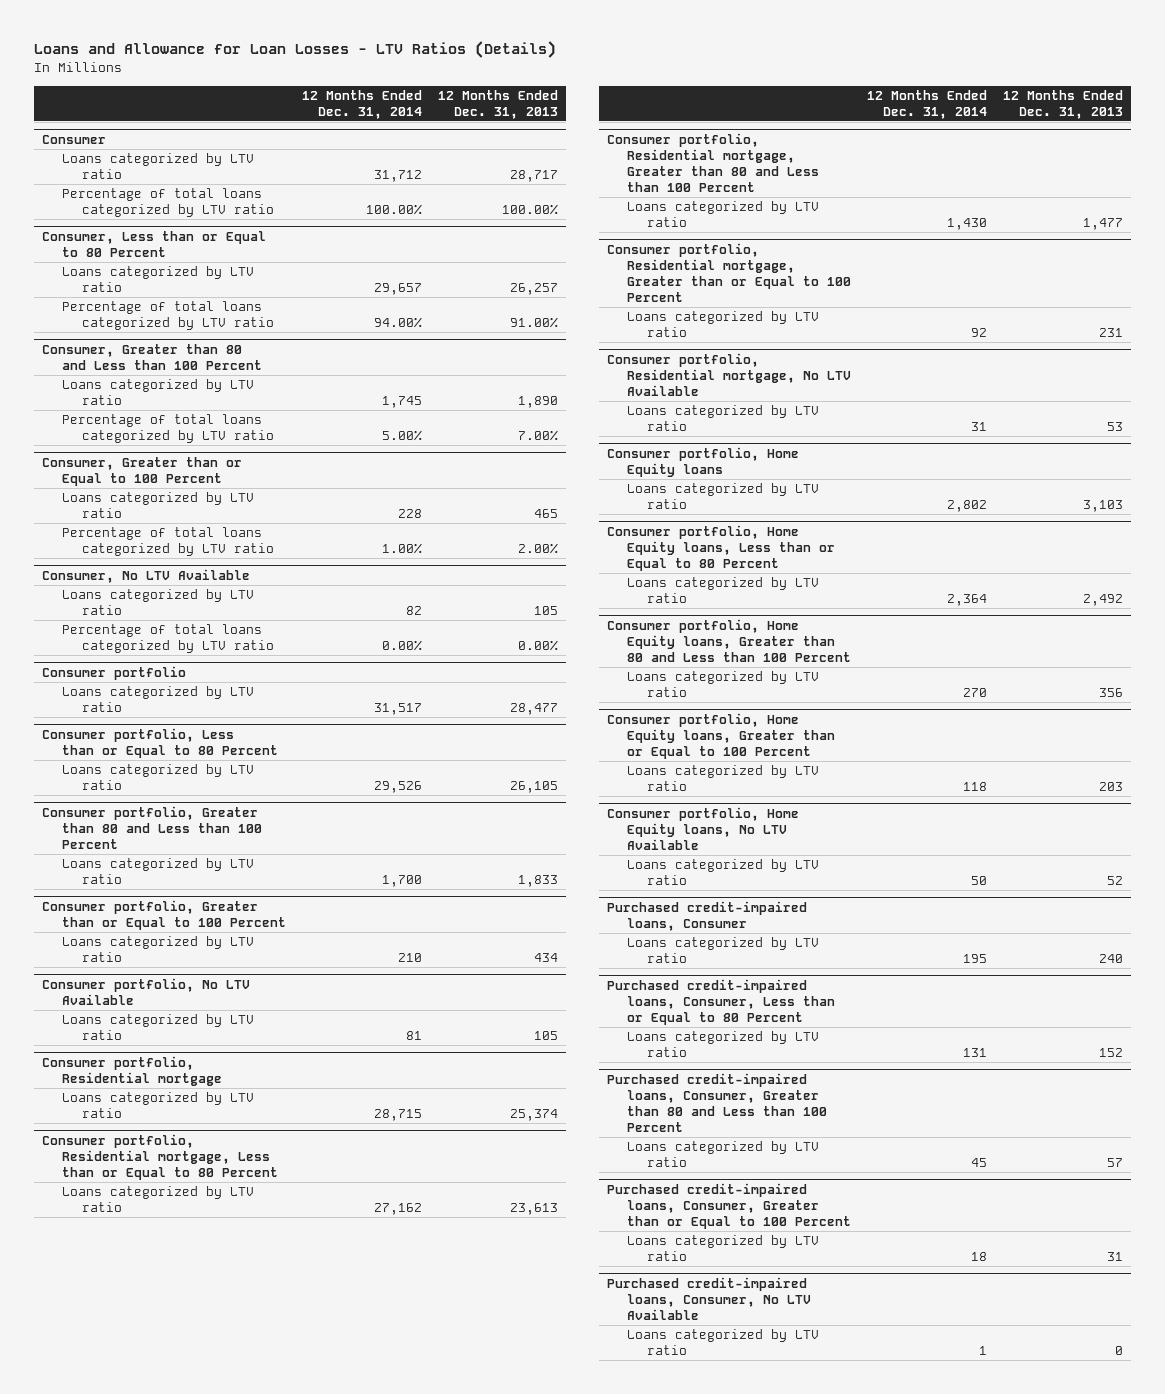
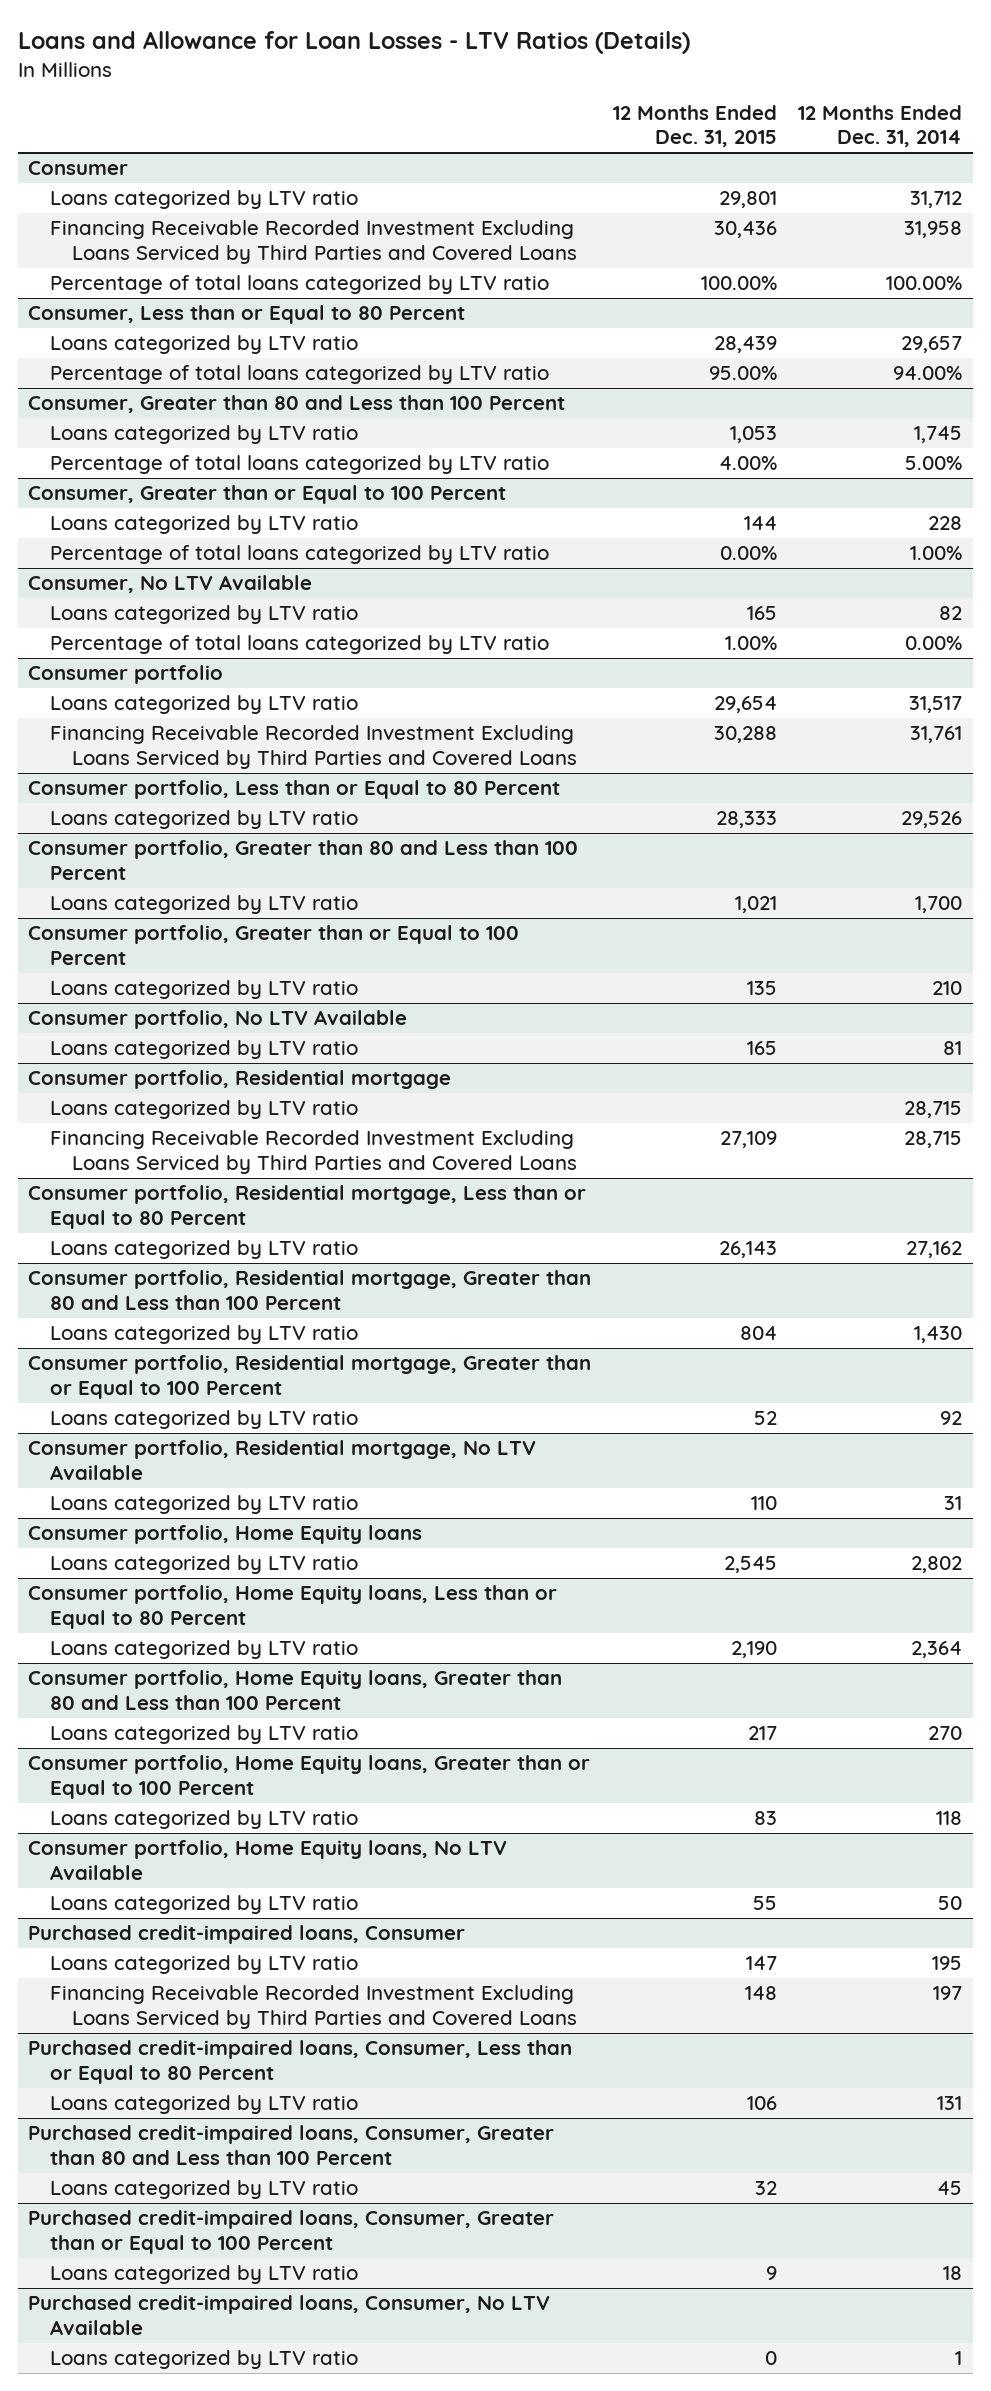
[438,89,559,119] 12 Months Ended Dec. 31, 2013 -> none
none -> [612,104,777,148] 12 Months Ended Dec. 31, 2015
none -> [50,220,578,264] Financing Receivable Recorded Investment Excluding Loans Serviced by Third Parties and Covered Loans
none -> [50,725,578,769] Financing Receivable Recorded Investment Excluding Loans Serviced by Third Parties and Covered Loans
none -> [50,1130,578,1174] Financing Receivable Recorded Investment Excluding Loans Serviced by Third Parties and Covered Loans
none -> [50,1985,578,2029] Financing Receivable Recorded Investment Excluding Loans Serviced by Third Parties and Covered Loans

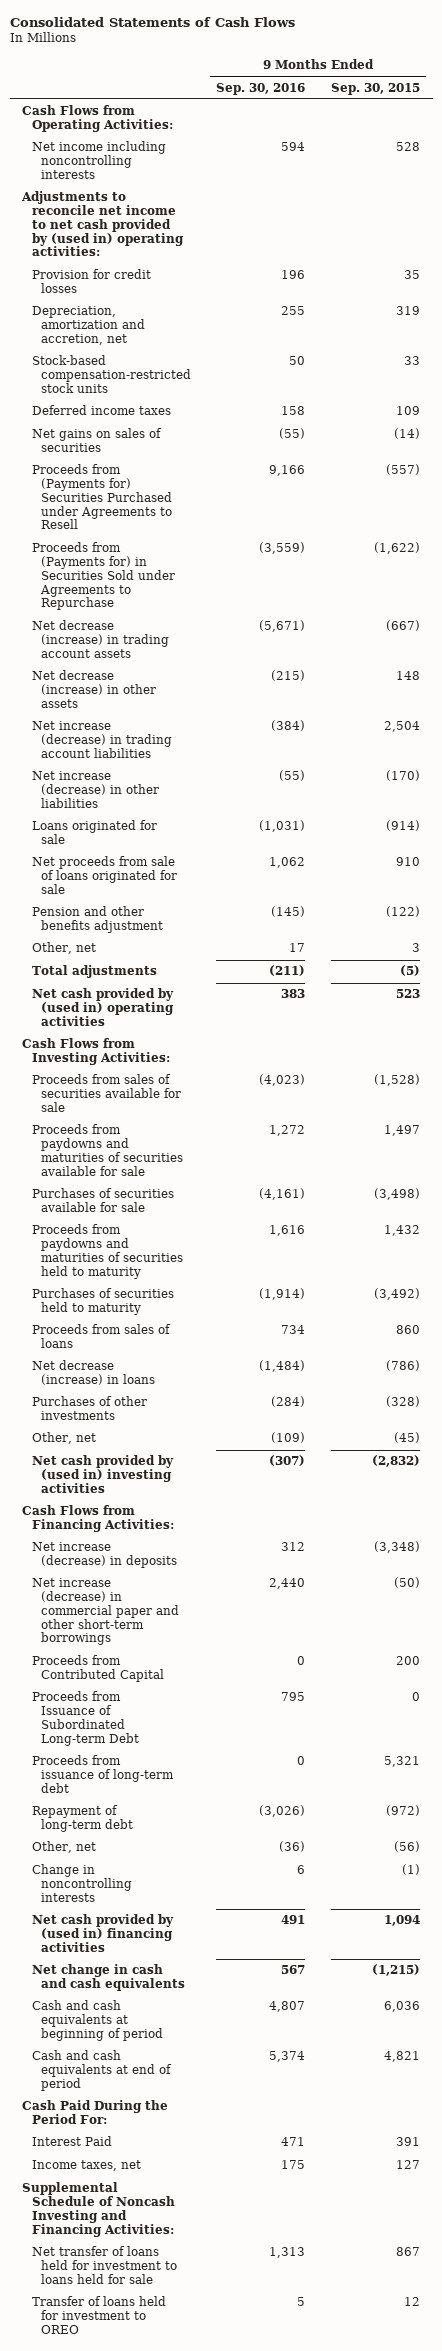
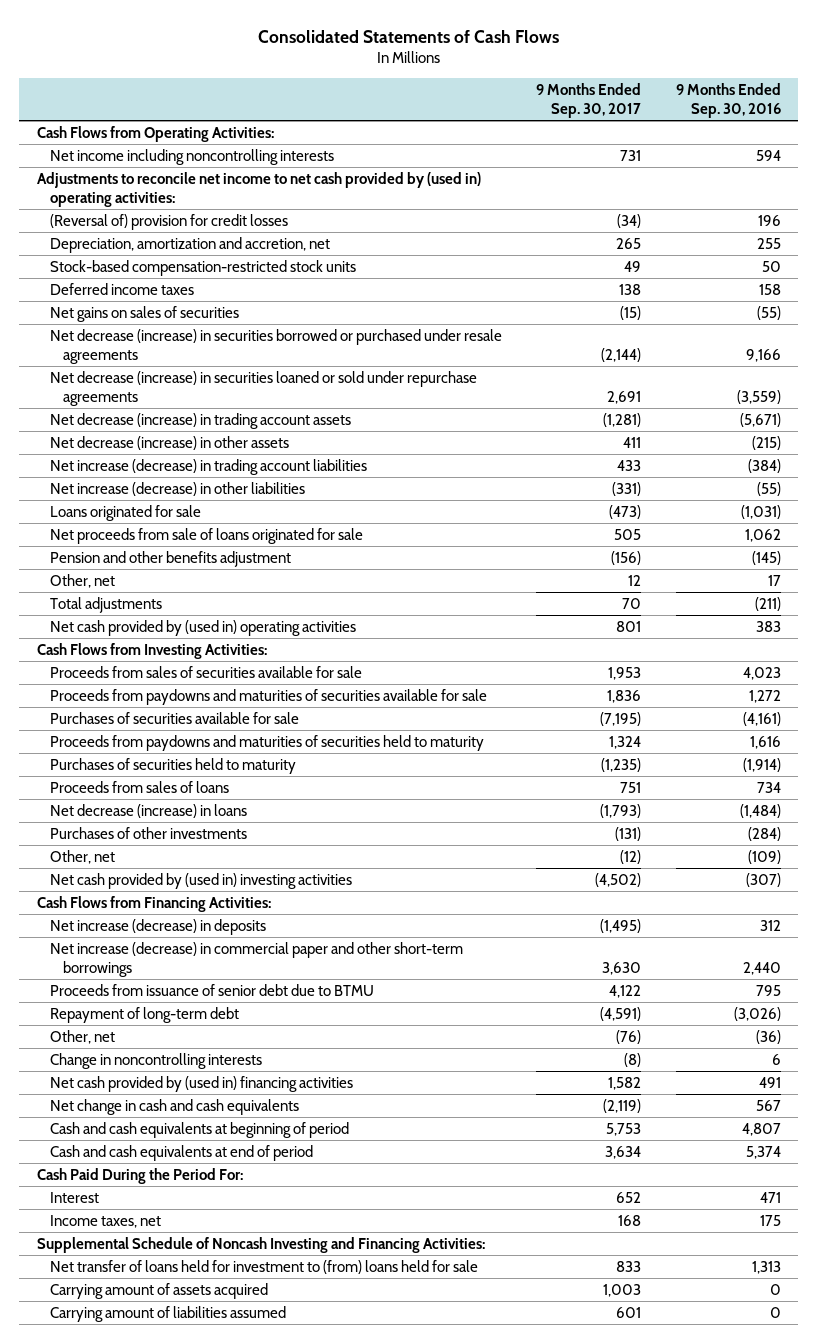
[330,82,420,95] Sep. 30, 2015 -> none
none -> [536,83,642,119] 9 Months Ended Sep. 30, 2017
[31,269,151,294] Provision for credit losses -> [49,213,288,230] (Reversal of) provision for credit losses
[31,464,172,530] Proceeds from (Payments for) Securities Purchased under Agreements to Resell -> [49,328,502,364] Net decrease (increase) in securities borrowed or purchased under resale agreements
[31,542,175,611] Proceeds from (Payments for) in Securities Sold under Agreements to Repurchase -> [49,370,477,406] Net decrease (increase) in securities loaned or sold under repurchase agreements
[259,1074,306,1087] (4,023) -> [742,666,781,680] 4,023
[31,1655,164,1683] Proceeds from Contributed Capital -> none
[31,1755,174,1793] Proceeds from issuance of long-term debt -> none
[31,1691,139,1746] Proceeds from Issuance of Subordinated Long-term Debt -> [49,983,374,996] Proceeds from issuance of senior debt due to BTMU
[31,2136,112,2147] Interest Paid -> [49,1191,99,1203] Interest
[31,2296,166,2334] Transfer of loans held for investment to OREO -> none
[31,2246,177,2284] Net transfer of loans held for investment to loans held for sale -> [49,1259,478,1274] Net transfer of loans held for investment to (from) loans held for sale
none -> [49,1282,268,1299] Carrying amount of assets acquired
none -> [49,1305,286,1322] Carrying amount of liabilities assumed

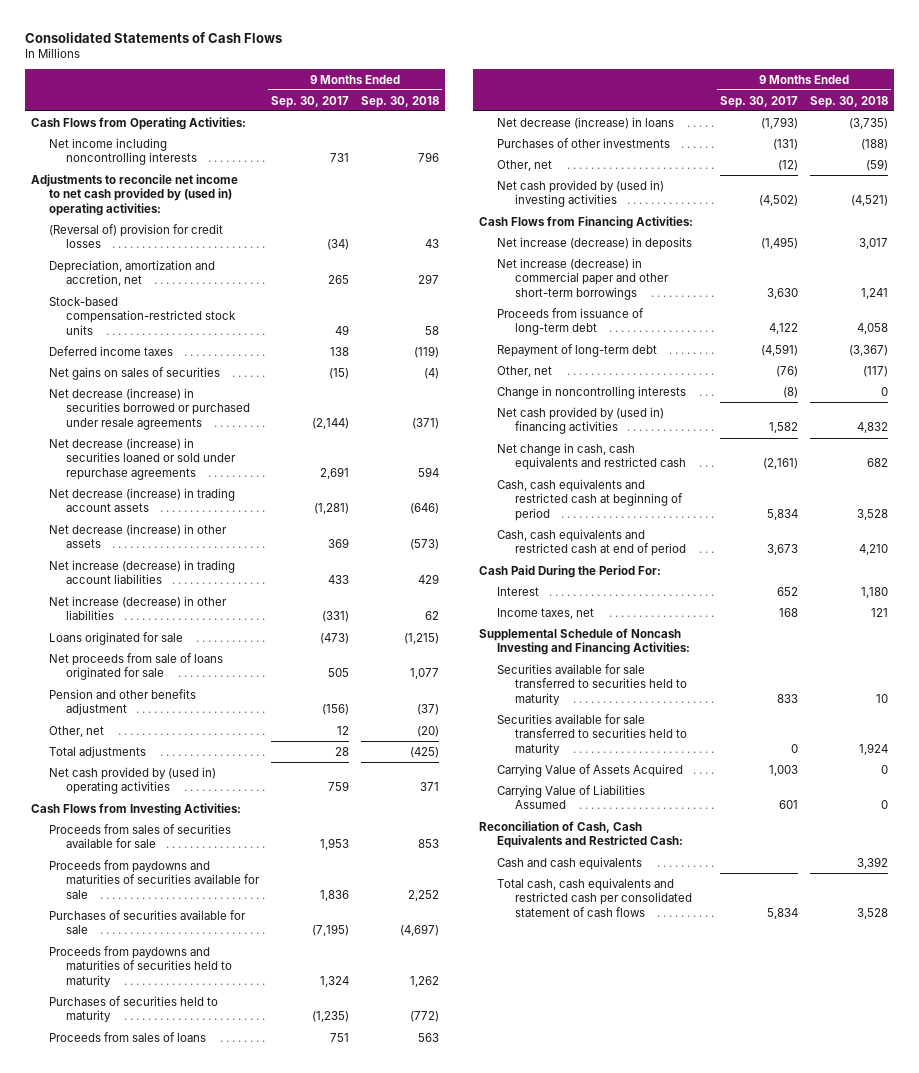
[675,83,781,119] 9 Months Ended Sep. 30, 2016 -> none
none -> [361,95,440,108] Sep. 30, 2018
[623,436,642,448] 411 -> [328,538,350,549] 369
[622,597,642,609] 70 -> [335,746,350,756] 28
[616,620,642,632] 801 -> [328,781,350,792] 759
[49,983,374,996] Proceeds from issuance of senior debt due to BTMU -> [497,307,645,336] Proceeds from issuance of long-term debt
[49,1098,299,1115] Net change in cash and cash equivalents -> [497,442,686,471] Net change in cash, cash equivalents and restricted cash
[603,1098,642,1113] (2,119) -> [762,458,798,470] (2,161)
[49,1121,349,1138] Cash and cash equivalents at beginning of period -> [497,478,683,521] Cash, cash equivalents and restricted cash at beginning of period
[606,1122,642,1136] 5,753 -> [766,508,798,520] 5,834
[49,1144,313,1161] Cash and cash equivalents at end of period -> [497,528,686,557] Cash, cash equivalents and restricted cash at end of period
[605,1145,642,1159] 3,634 -> [766,544,798,556] 3,673
[49,1259,478,1274] Net transfer of loans held for investment to (from) loans held for sale -> [497,663,687,705] Securities available for sale transferred to securities held to maturity
none -> [497,713,687,755] Securities available for sale transferred to securities held to maturity
[49,1282,268,1299] Carrying amount of assets acquired -> [497,763,684,777] Carrying Value of Assets Acquired
[49,1305,286,1322] Carrying amount of liabilities assumed -> [497,784,646,810] Carrying Value of Liabilities Assumed
none -> [479,820,684,849] Reconciliation of Cash, Cash Equivalents and Restricted Cash:
none -> [497,856,643,870] Cash and cash equivalents
none -> [497,877,692,917] Total cash, cash equivalents and restricted cash per consolidated statement of cash flows

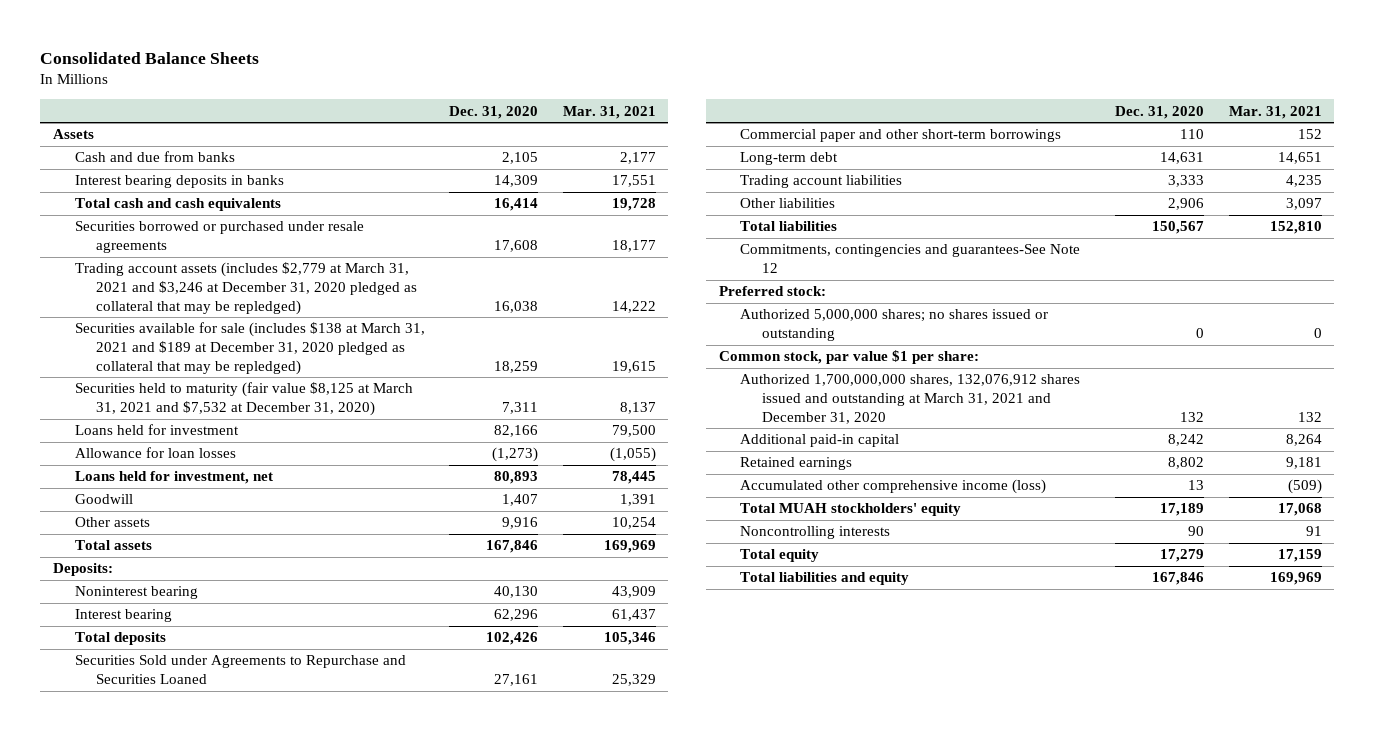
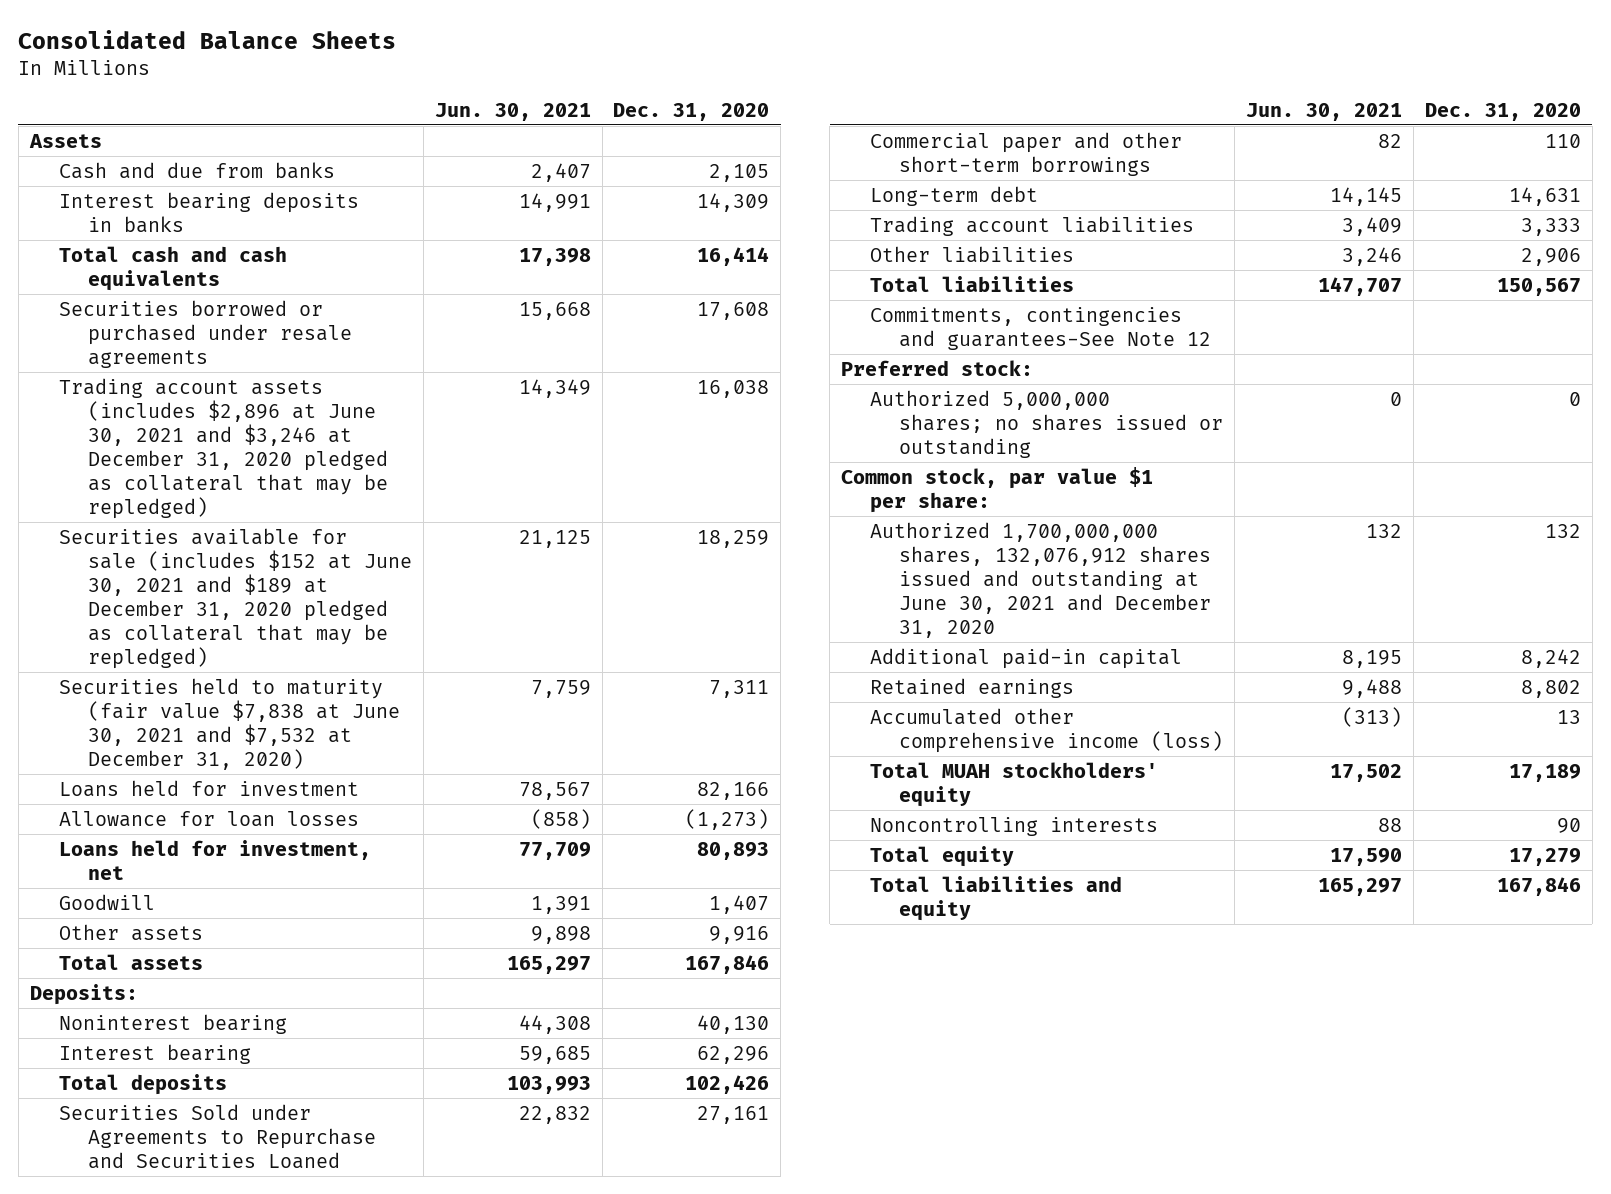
[563,105,657,119] Mar. 31, 2021 -> none
none -> [434,102,591,121] Jun. 30, 2021
[74,262,418,315] Trading account assets (includes $2,779 at March 31, 2021 and $3,246 at December 31, 2020 pledged as collateral that may be repledged) -> [58,377,388,519] Trading account assets (includes $2,896 at June 30, 2021 and $3,246 at December 31, 2020 pledged as collateral that may be repledged)
[74,322,425,375] Securities available for sale (includes $138 at March 31, 2021 and $189 at December 31, 2020 pledged as collateral that may be repledged) -> [58,527,412,669] Securities available for sale (includes $152 at June 30, 2021 and $189 at December 31, 2020 pledged as collateral that may be repledged)
[74,382,413,417] Securities held to maturity (fair value $8,125 at March 31, 2021 and $7,532 at December 31, 2020) -> [58,677,400,770] Securities held to maturity (fair value $7,838 at June 30, 2021 and $7,532 at December 31, 2020)
[740,374,1081,424] Authorized 1,700,000,000 shares, 132,076,912 shares issued and outstanding at March 31, 2021 and December 31, 2020 -> [870,521,1212,638] Authorized 1,700,000,000 shares, 132,076,912 shares issued and outstanding at June 30, 2021 and December 31, 2020

